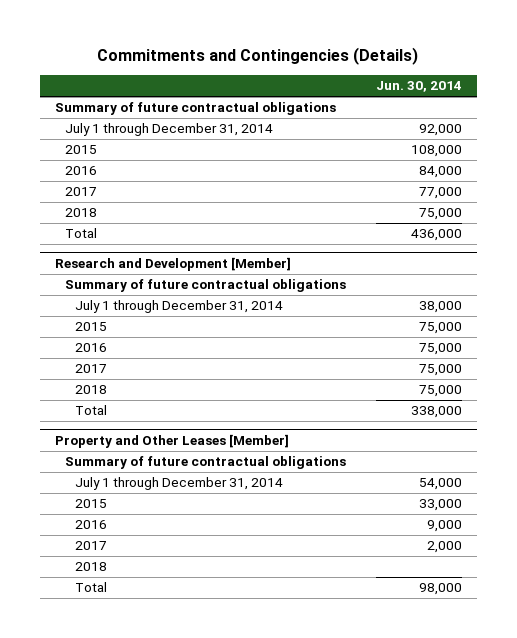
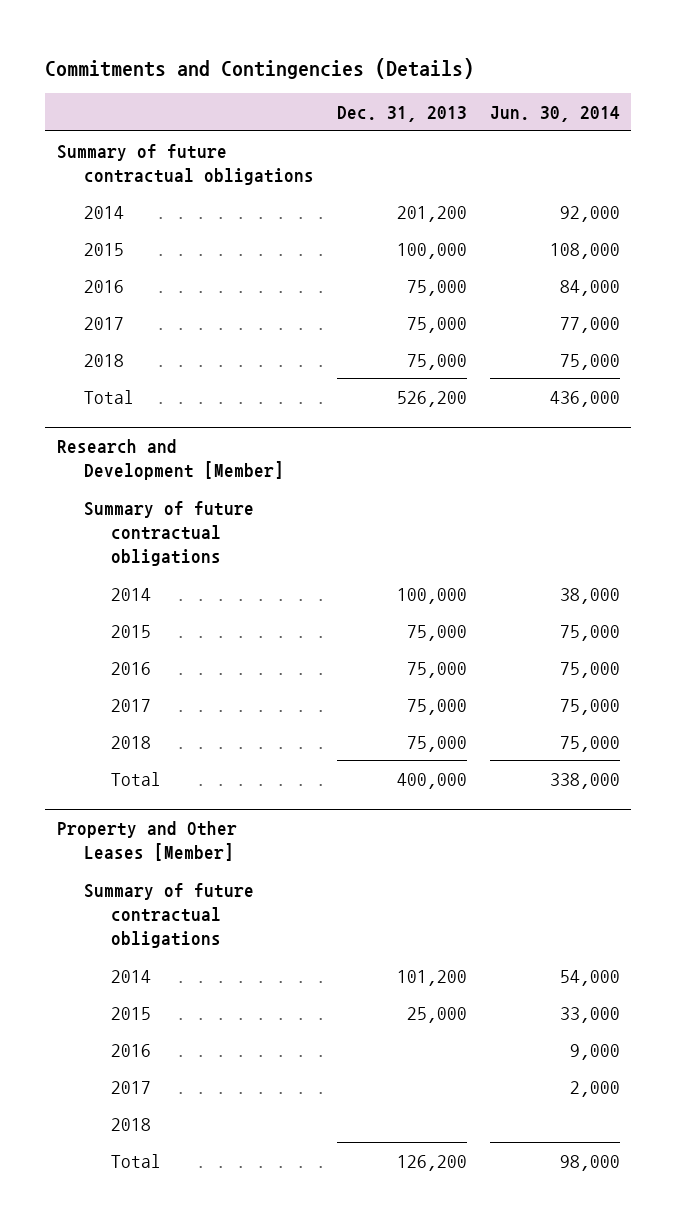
none -> [337,105,468,122] Dec. 31, 2013
[64,123,273,137] July 1 through December 31, 2014 -> [84,205,125,219] 2014
[75,300,284,314] July 1 through December 31, 2014 -> [111,587,152,601] 2014
[75,477,284,491] July 1 through December 31, 2014 -> [111,969,152,983] 2014

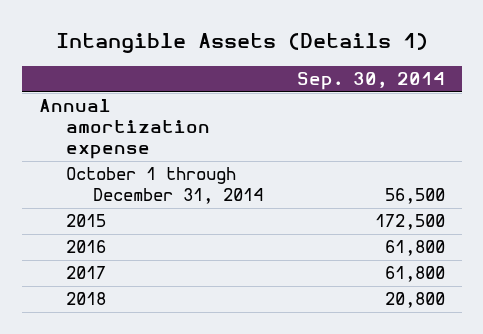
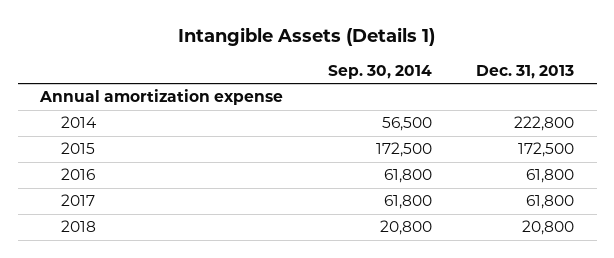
none -> [476,64,575,79] Dec. 31, 2013
[65,167,263,205] October 1 through December 31, 2014 -> [60,116,97,129] 2014

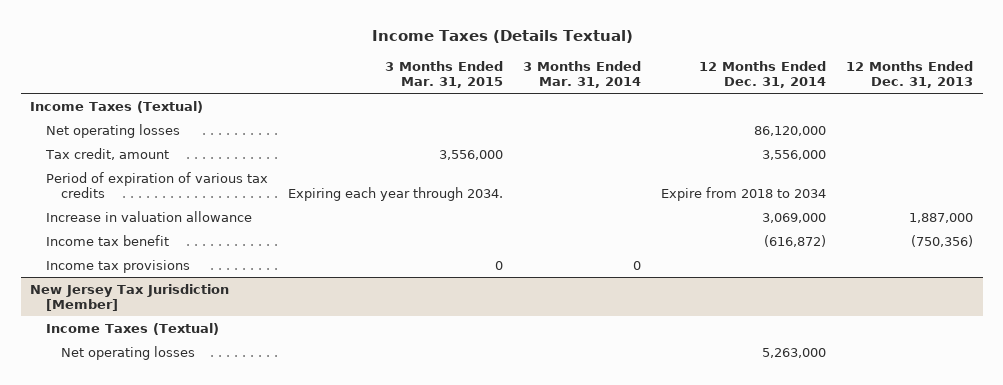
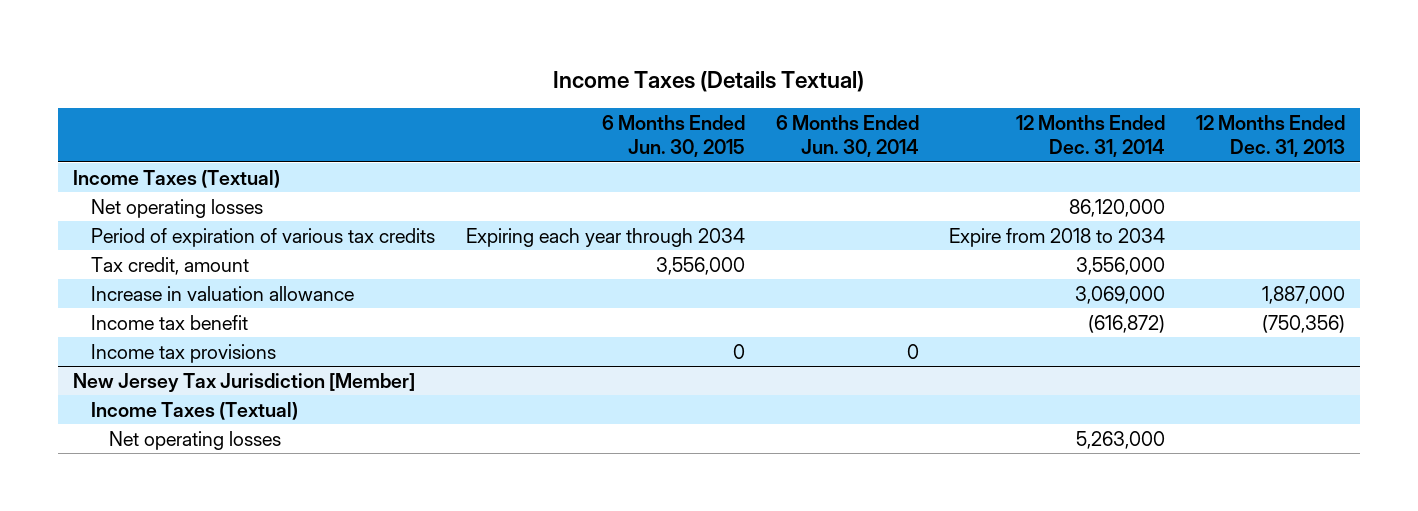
[384,60,503,88] 3 Months Ended Mar. 31, 2015 -> none
[522,60,641,88] 3 Months Ended Mar. 31, 2014 -> none
none -> [601,114,745,158] 6 Months Ended Jun. 30, 2015
none -> [775,114,919,158] 6 Months Ended Jun. 30, 2014
[44,147,169,160] Tax credit, amount -> [91,256,250,275] Tax credit, amount

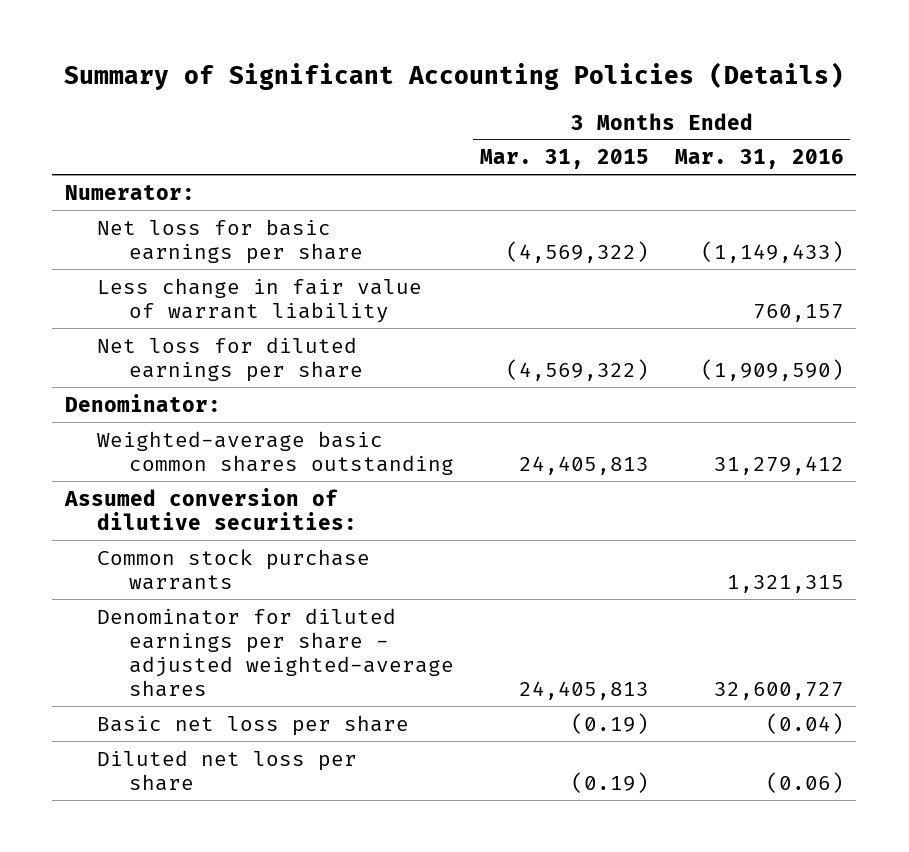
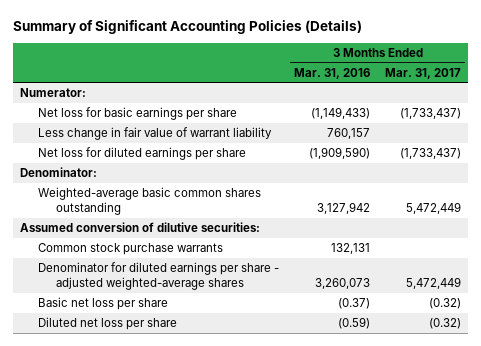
[479,149,649,170] Mar. 31, 2015 -> none
none -> [385,67,462,79] Mar. 31, 2017
[713,455,844,475] 31,279,412 -> [317,202,371,215] 3,127,942
[726,574,844,593] 1,321,315 -> [331,243,371,255] 132,131
[713,682,844,701] 32,600,727 -> [315,278,371,290] 3,260,073
[765,712,844,734] (0.04) -> [338,298,371,310] (0.37)
[765,771,844,793] (0.06) -> [338,317,371,330] (0.59)

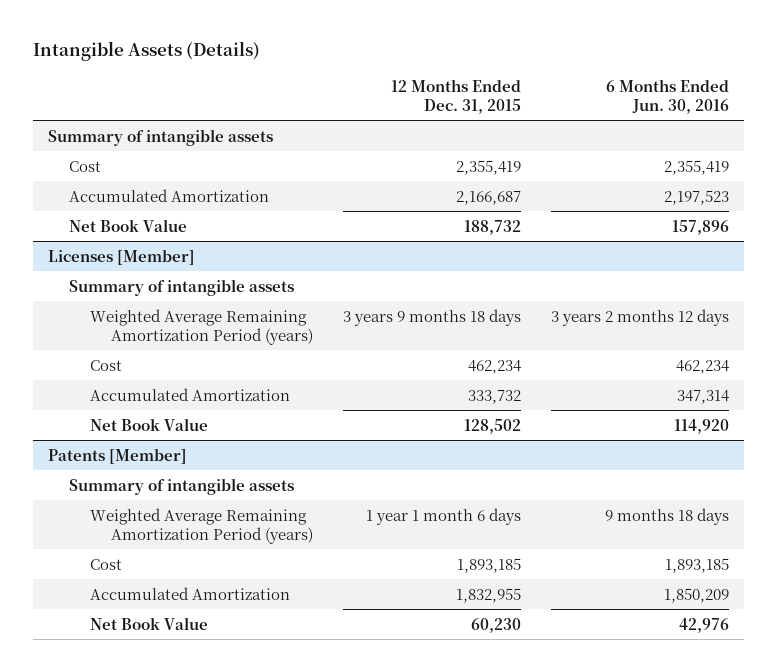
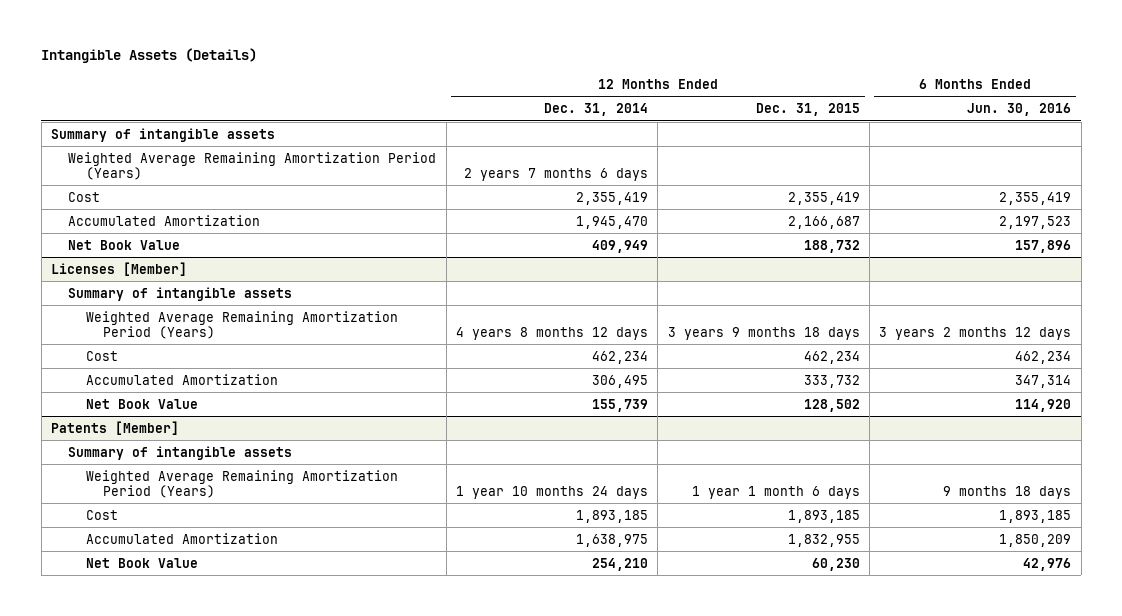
none -> [543,103,648,117] Dec. 31, 2014
none -> [68,151,437,180] Weighted Average Remaining Amortization Period (Years)
[89,308,314,345] Weighted Average Remaining Amortization Period (years) -> [85,310,398,339] Weighted Average Remaining Amortization Period (Years)
[89,507,314,544] Weighted Average Remaining Amortization Period (years) -> [85,469,398,498] Weighted Average Remaining Amortization Period (Years)

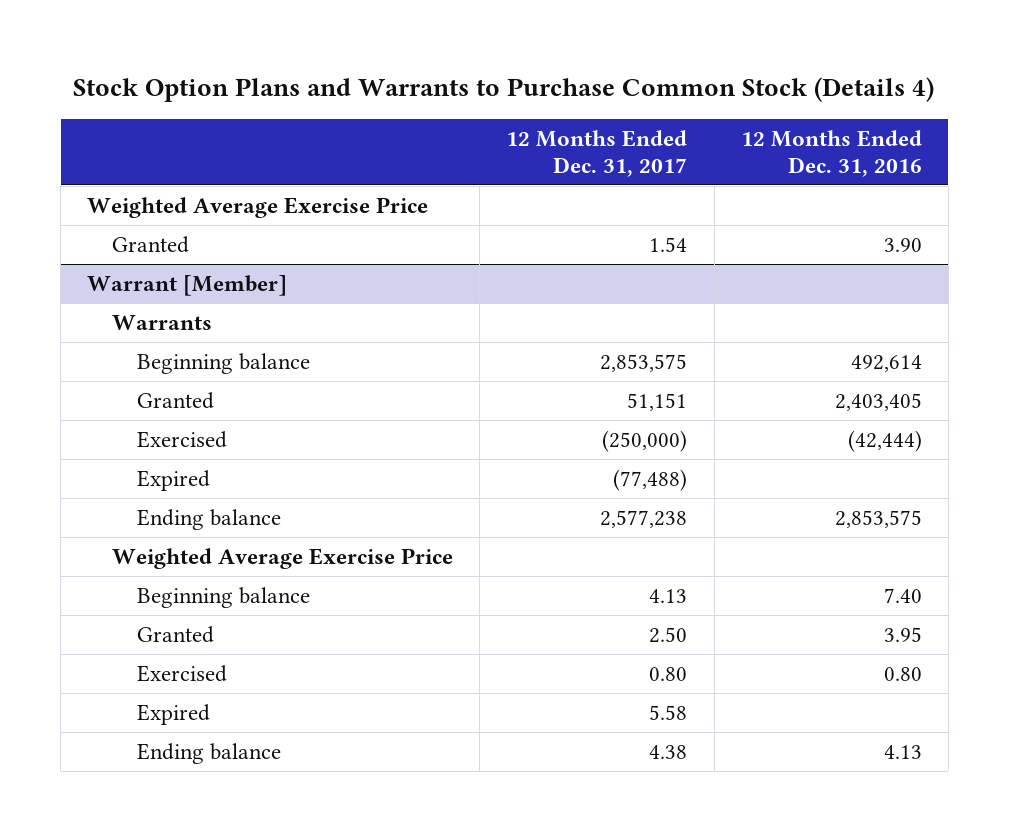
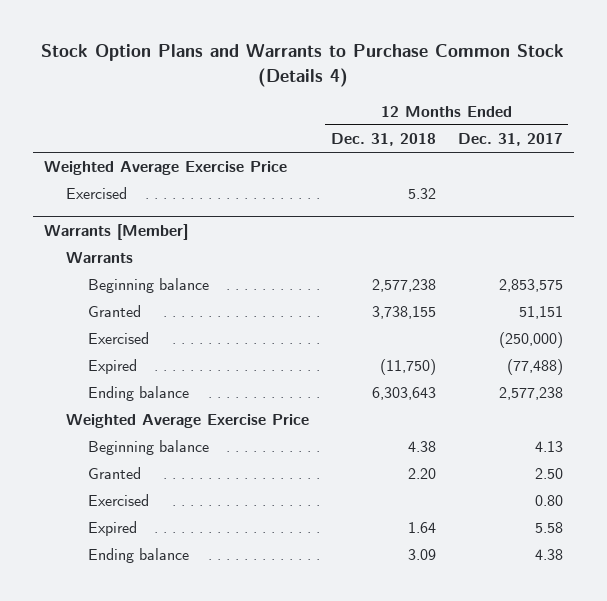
[740,129,922,178] 12 Months Ended Dec. 31, 2016 -> none
none -> [330,133,436,147] Dec. 31, 2018
[112,235,190,253] Granted -> none
none -> [65,187,127,200] Exercised
[87,274,288,296] Warrant [Member] -> [44,223,189,240] Warrants [Member]

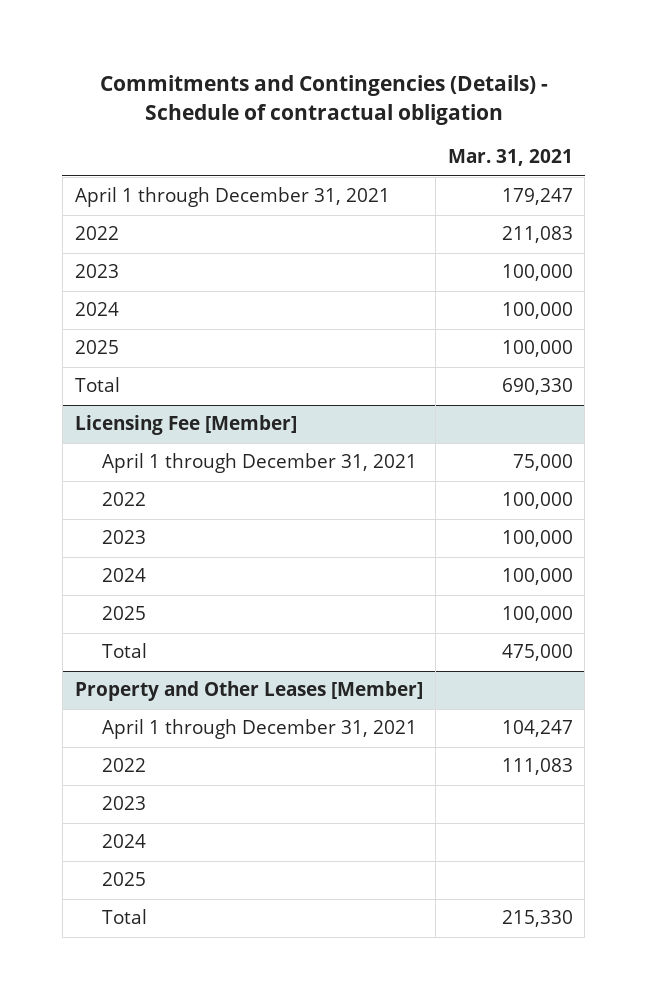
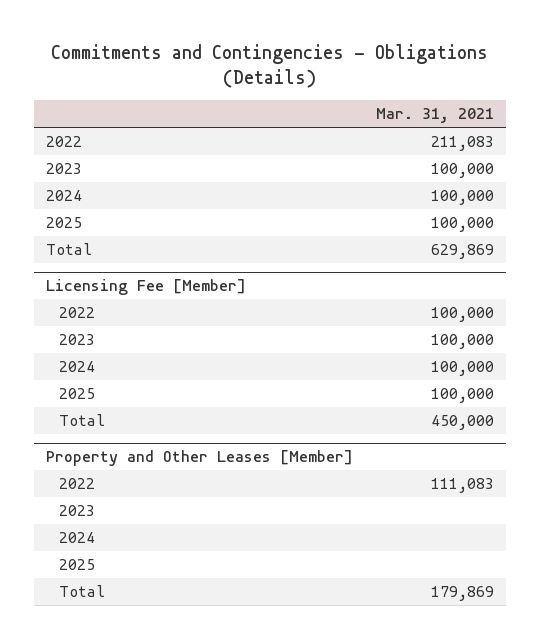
[99,74,548,125] Commitments and Contingencies (Details) - Schedule of contractual obligation -> [50,44,488,89] Commitments and Contingencies - Obligations (Details)
[74,187,390,208] April 1 through December 31, 2021 -> none
[501,378,573,396] 690,330 -> [431,243,495,259] 629,869
[102,453,418,474] April 1 through December 31, 2021 -> none
[501,644,573,662] 475,000 -> [431,414,495,430] 450,000
[102,719,418,740] April 1 through December 31, 2021 -> none
[501,910,573,928] 215,330 -> [431,585,495,601] 179,869

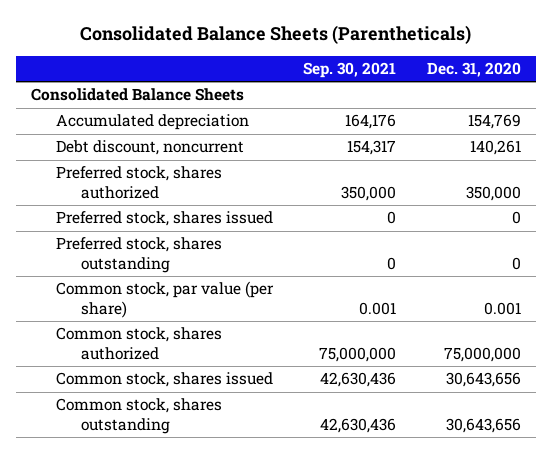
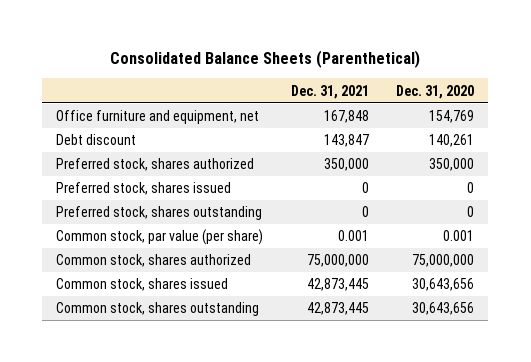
[79,25,471,45] Consolidated Balance Sheets (Parentheticals) -> [110,50,421,69] Consolidated Balance Sheets (Parenthetical)
[303,62,397,79] Sep. 30, 2021 -> none
none -> [290,84,369,99] Dec. 31, 2021
[30,88,244,102] Consolidated Balance Sheets -> none
[55,114,249,131] Accumulated depreciation -> [56,110,260,125] Office furniture and equipment, net
[55,140,244,156] Debt discount, noncurrent -> [56,134,137,146] Debt discount

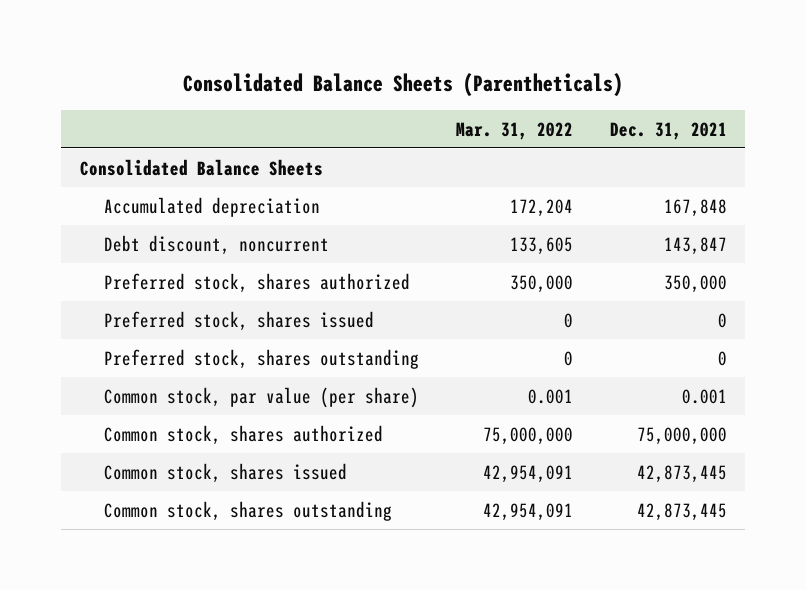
[110,50,421,69] Consolidated Balance Sheets (Parenthetical) -> [183,73,624,98] Consolidated Balance Sheets (Parentheticals)
[396,84,475,99] Dec. 31, 2020 -> none
none -> [456,121,574,140] Mar. 31, 2022
none -> [79,158,323,176] Consolidated Balance Sheets
[56,110,260,125] Office furniture and equipment, net -> [104,196,321,217] Accumulated depreciation
[56,134,137,146] Debt discount -> [104,234,330,255] Debt discount, noncurrent

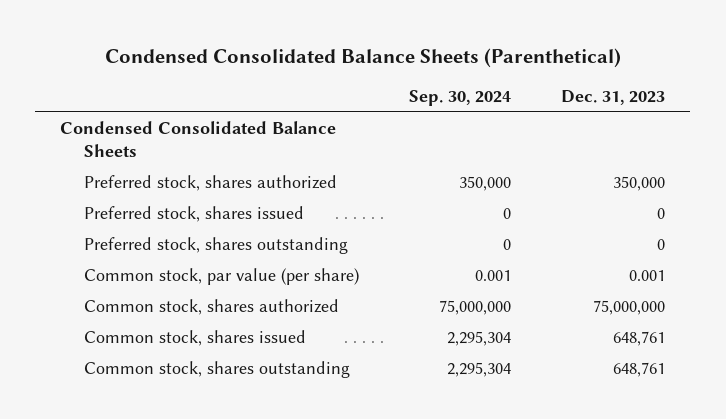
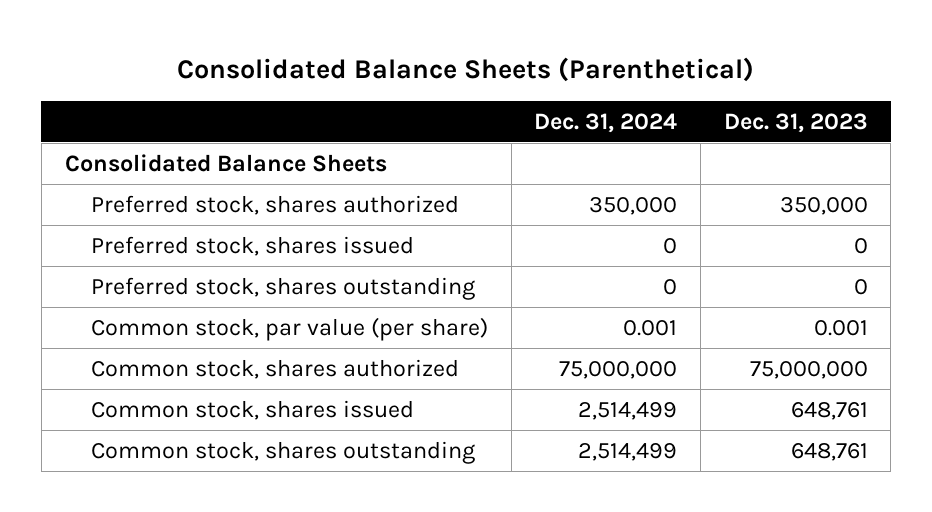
[104,47,621,68] Condensed Consolidated Balance Sheets (Parenthetical) -> [177,56,755,82] Consolidated Balance Sheets (Parenthetical)
[409,90,512,107] Sep. 30, 2024 -> none
none -> [534,112,678,133] Dec. 31, 2024
[60,121,337,158] Condensed Consolidated Balance Sheets -> [64,153,387,172] Consolidated Balance Sheets

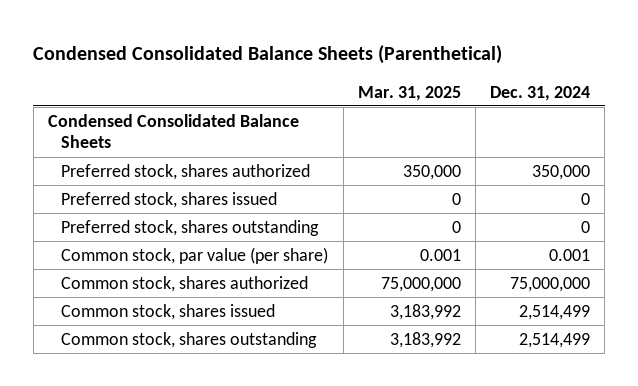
[177,56,755,82] Consolidated Balance Sheets (Parenthetical) -> [33,45,503,65] Condensed Consolidated Balance Sheets (Parenthetical)
[723,112,868,133] Dec. 31, 2023 -> none
none -> [357,85,461,101] Mar. 31, 2025
[64,153,387,172] Consolidated Balance Sheets -> [48,113,300,149] Condensed Consolidated Balance Sheets

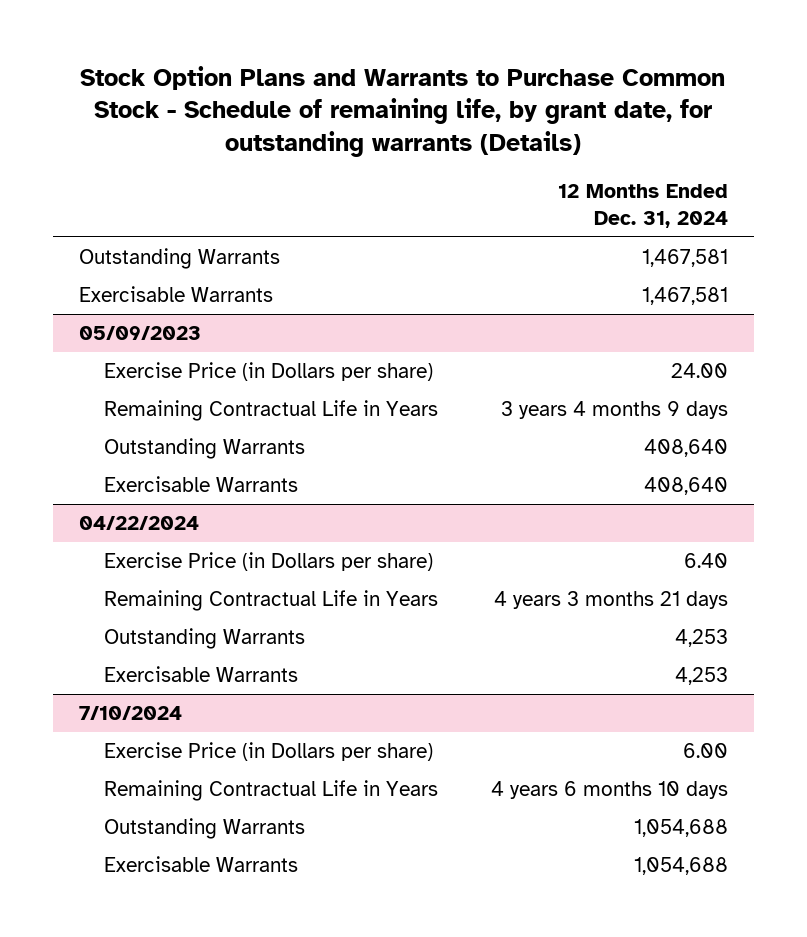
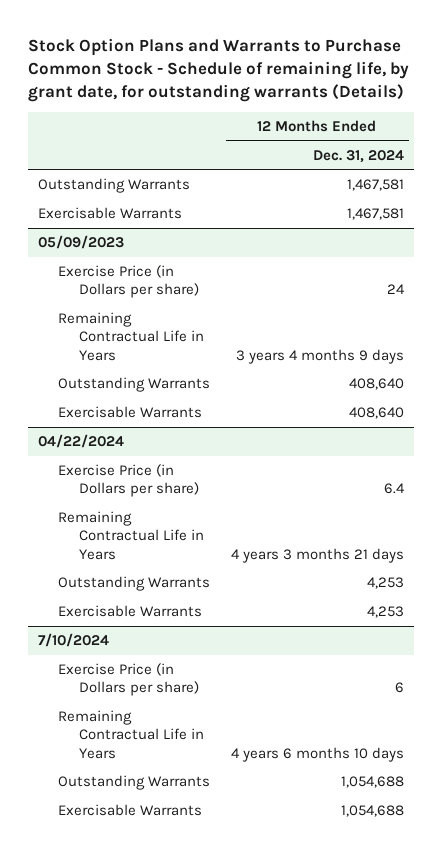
[670,363,728,379] 24.00 -> [386,284,405,295] 24
[683,553,728,569] 6.40 -> [383,483,405,495] 6.4
[682,743,728,759] 6.00 -> [394,682,404,694] 6

